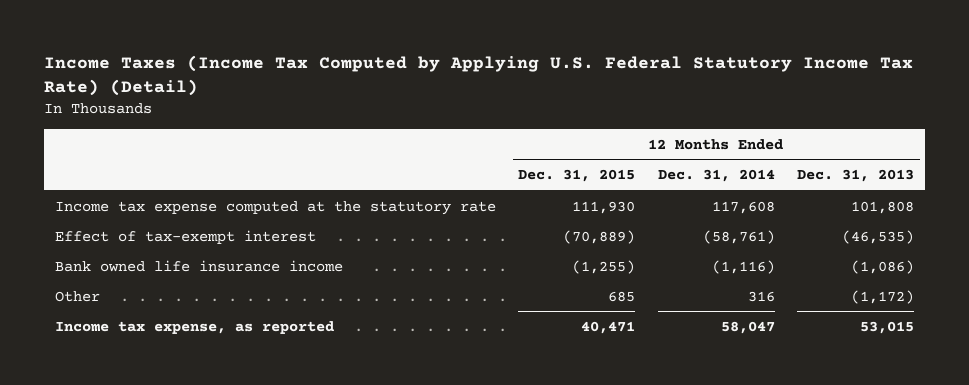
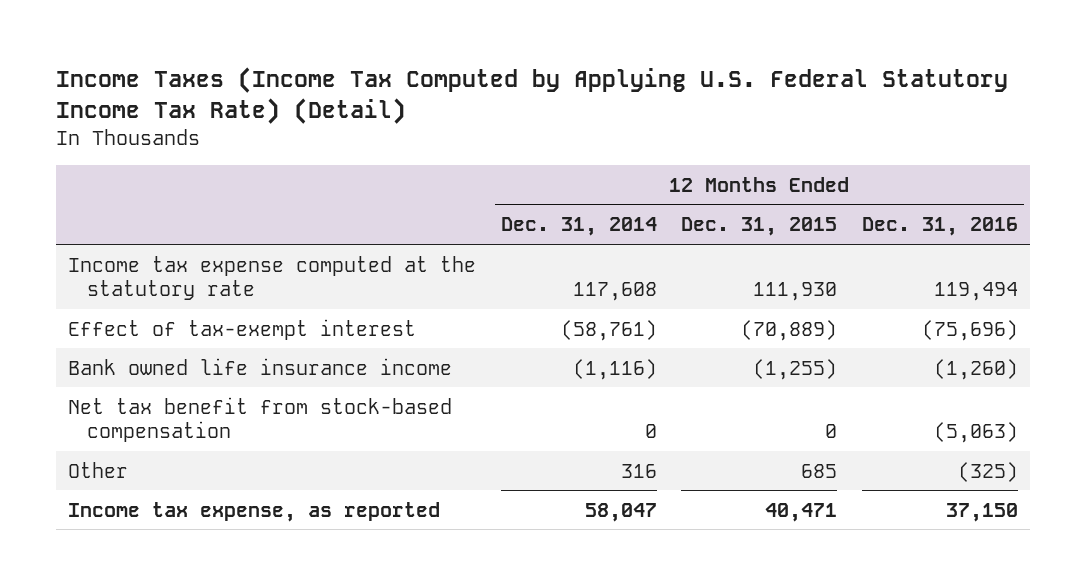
[797,168,915,182] Dec. 31, 2013 -> none
none -> [862,217,1019,237] Dec. 31, 2016
none -> [68,396,453,443] Net tax benefit from stock-based compensation

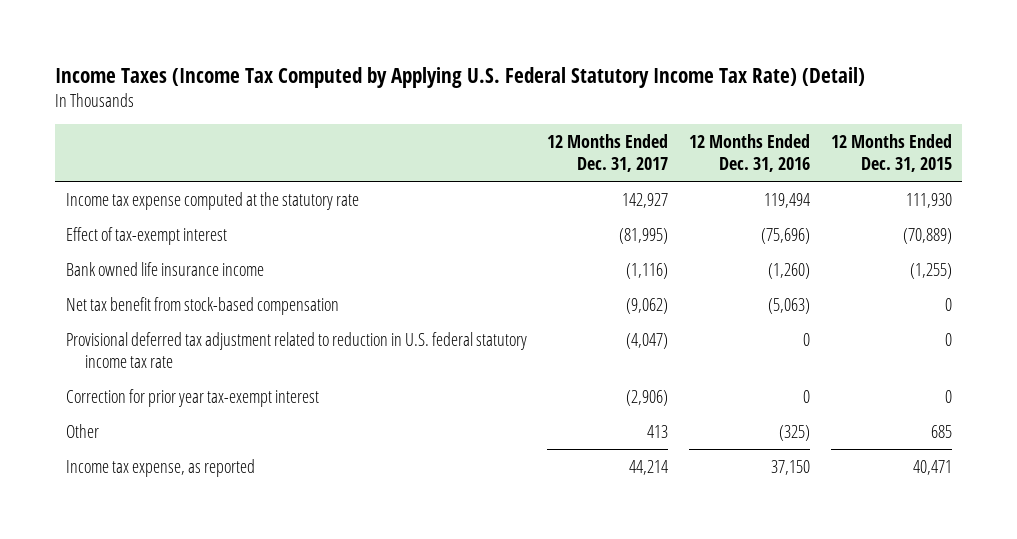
[500,217,657,237] Dec. 31, 2014 -> none
none -> [547,134,669,172] 12 Months Ended Dec. 31, 2017
none -> [65,331,527,368] Provisional deferred tax adjustment related to reduction in U.S. federal statutory income tax rate
none -> [65,388,319,407] Correction for prior year tax-exempt interest

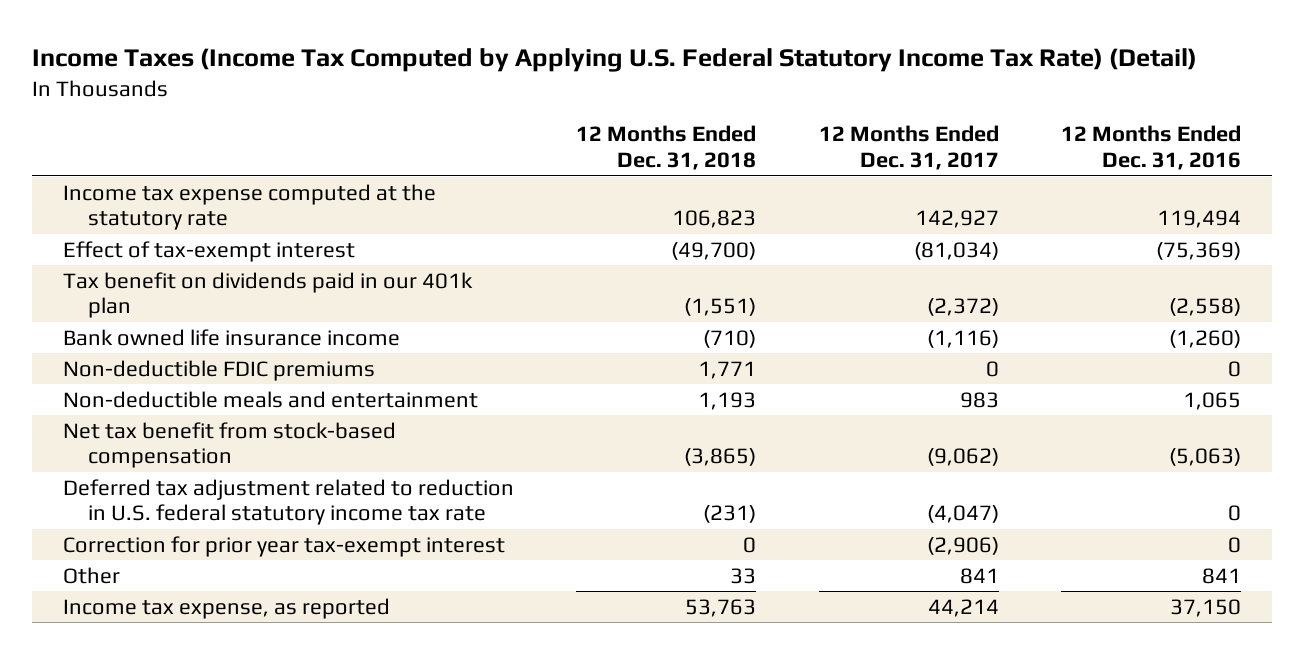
[830,134,952,172] 12 Months Ended Dec. 31, 2015 -> none
none -> [576,125,757,171] 12 Months Ended Dec. 31, 2018
[619,227,669,244] (81,995) -> [913,241,999,260] (81,034)
[761,227,811,244] (75,696) -> [1156,241,1242,260] (75,369)
none -> [63,271,474,319] Tax benefit on dividends paid in our 401k plan
none -> [63,359,376,381] Non-deductible FDIC premiums
none -> [63,390,479,408] Non-deductible meals and entertainment
[65,331,527,368] Provisional deferred tax adjustment related to reduction in U.S. federal statutory income tax rate -> [63,478,515,526] Deferred tax adjustment related to reduction in U.S. federal statutory income tax rate
[647,424,669,438] 413 -> [959,567,999,584] 841
[779,424,811,441] (325) -> [1202,567,1242,584] 841

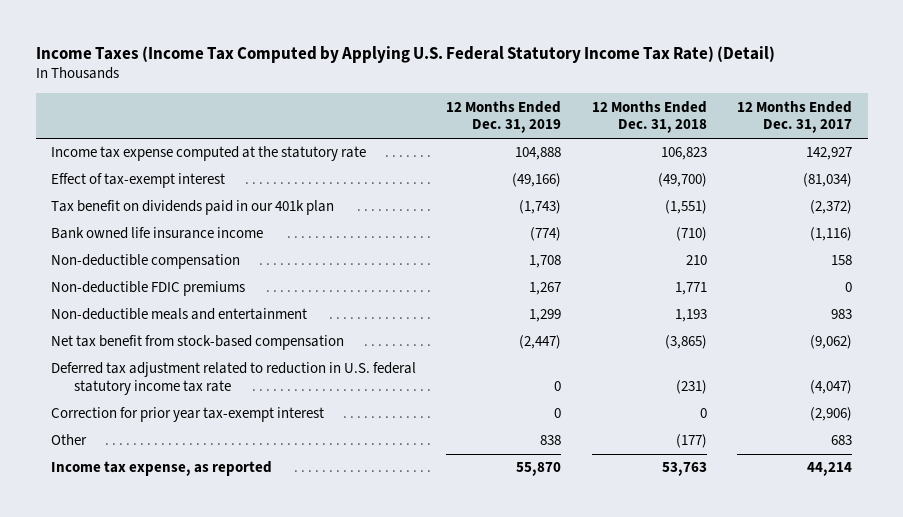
[1061,125,1242,171] 12 Months Ended Dec. 31, 2016 -> none
none -> [446,100,562,134] 12 Months Ended Dec. 31, 2019
none -> [50,254,240,270] Non-deductible compensation
[730,567,757,584] 33 -> [675,434,707,449] (177)
[959,567,999,584] 841 -> [831,435,853,446] 683

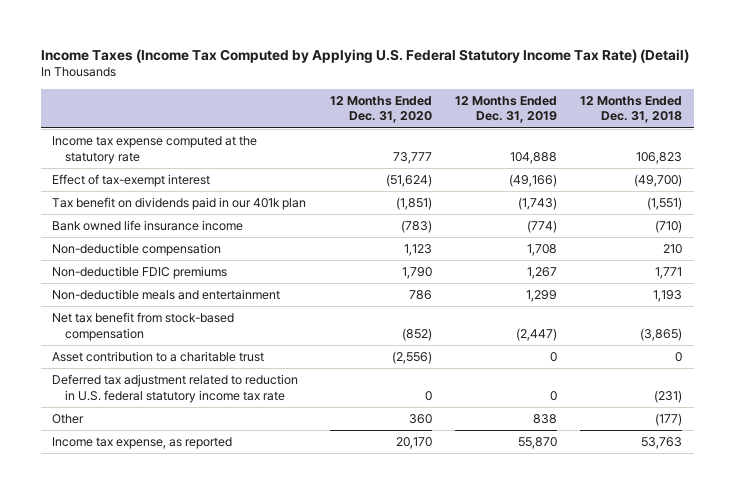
[737,100,853,134] 12 Months Ended Dec. 31, 2017 -> none
none -> [329,95,432,124] 12 Months Ended Dec. 31, 2020
none -> [52,351,265,363] Asset contribution to a charitable trust
[50,407,324,423] Correction for prior year tax-exempt interest -> none

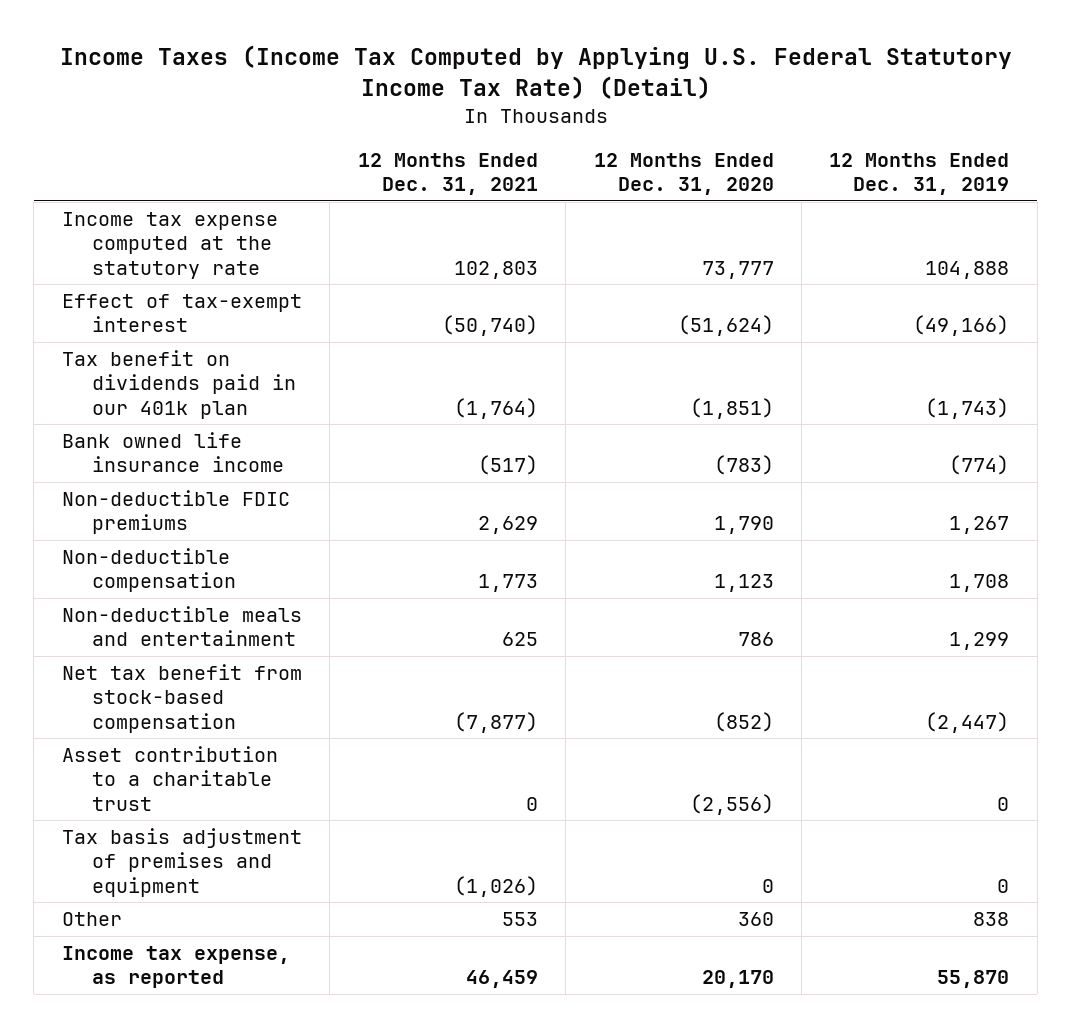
[580,95,683,124] 12 Months Ended Dec. 31, 2018 -> none
none -> [357,152,538,196] 12 Months Ended Dec. 31, 2021
[52,243,222,257] Non-deductible compensation -> [61,548,237,593] Non-deductible compensation
[52,374,299,403] Deferred tax adjustment related to reduction in U.S. federal statutory income tax rate -> none
none -> [61,828,302,897] Tax basis adjustment of premises and equipment

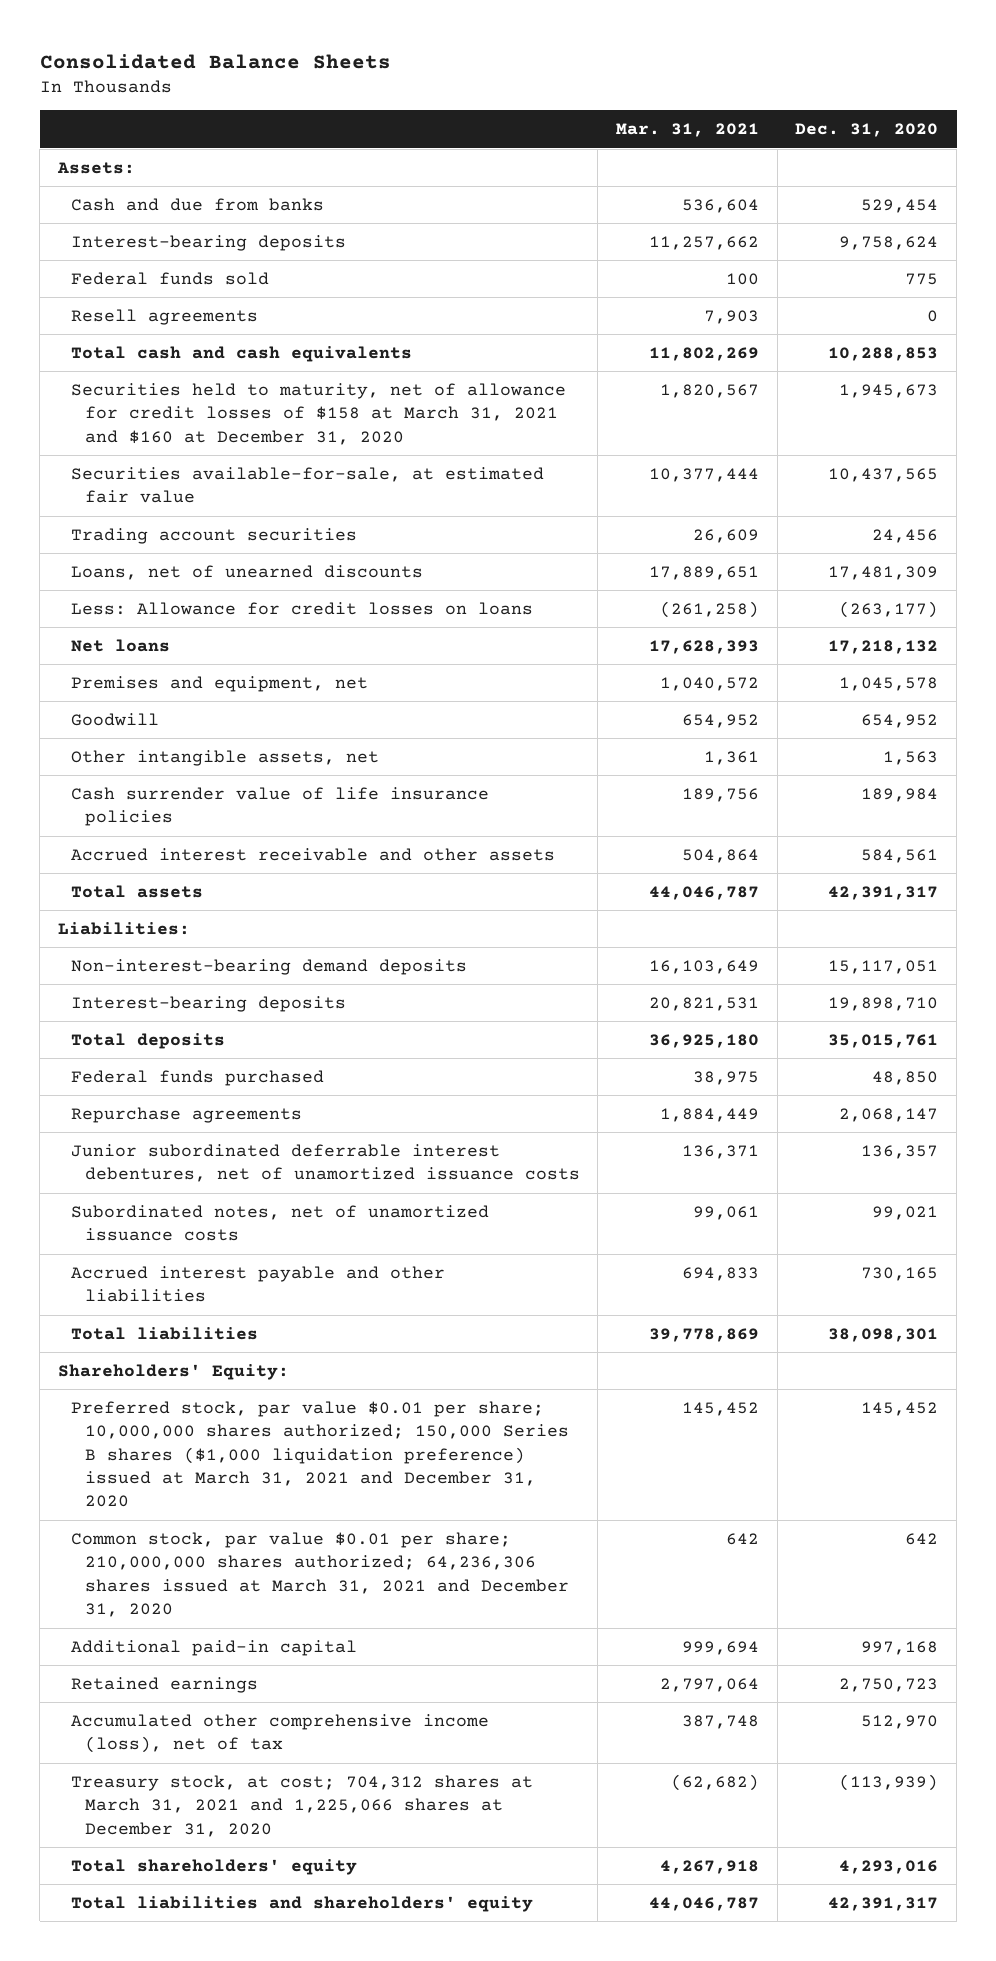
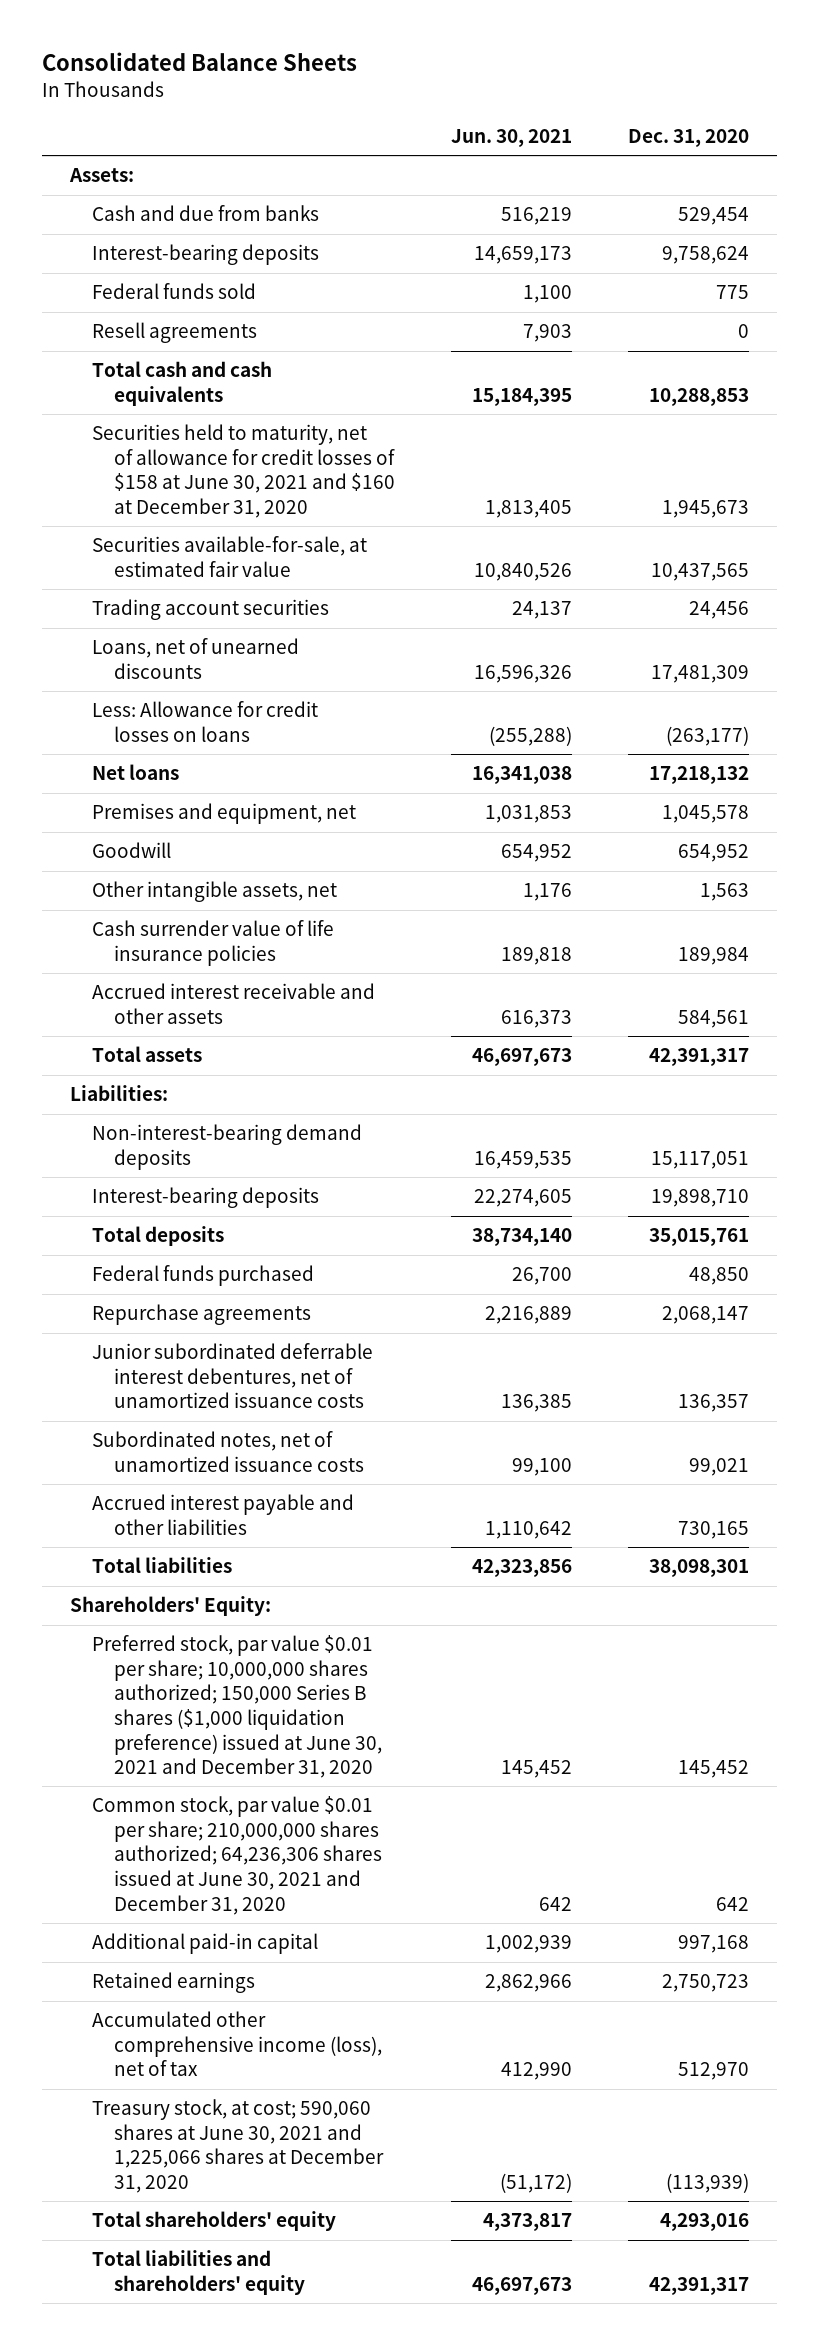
[616,123,760,138] Mar. 31, 2021 -> none
none -> [451,128,573,147] Jun. 30, 2021
[71,382,567,445] Securities held to maturity, net of allowance for credit losses of $158 at March 31, 2021 and $160 at December 31, 2020 -> [91,424,396,519] Securities held to maturity, net of allowance for credit losses of $158 at June 30, 2021 and $160 at December 31, 2020
[71,1400,569,1508] Preferred stock, par value $0.01 per share; 10,000,000 shares authorized; 150,000 Series B shares ($1,000 liquidation preference) issued at March 31, 2021 and December 31, 2020 -> [91,1635,383,1779] Preferred stock, par value $0.01 per share; 10,000,000 shares authorized; 150,000 Series B shares ($1,000 liquidation preference) issued at June 30, 2021 and December 31, 2020
[71,1531,569,1618] Common stock, par value $0.01 per share; 210,000,000 shares authorized; 64,236,306 shares issued at March 31, 2021 and December 31, 2020 -> [91,1796,383,1915] Common stock, par value $0.01 per share; 210,000,000 shares authorized; 64,236,306 shares issued at June 30, 2021 and December 31, 2020
[71,1774,534,1837] Treasury stock, at cost; 704,312 shares at March 31, 2021 and 1,225,066 shares at December 31, 2020 -> [91,2099,385,2194] Treasury stock, at cost; 590,060 shares at June 30, 2021 and 1,225,066 shares at December 31, 2020

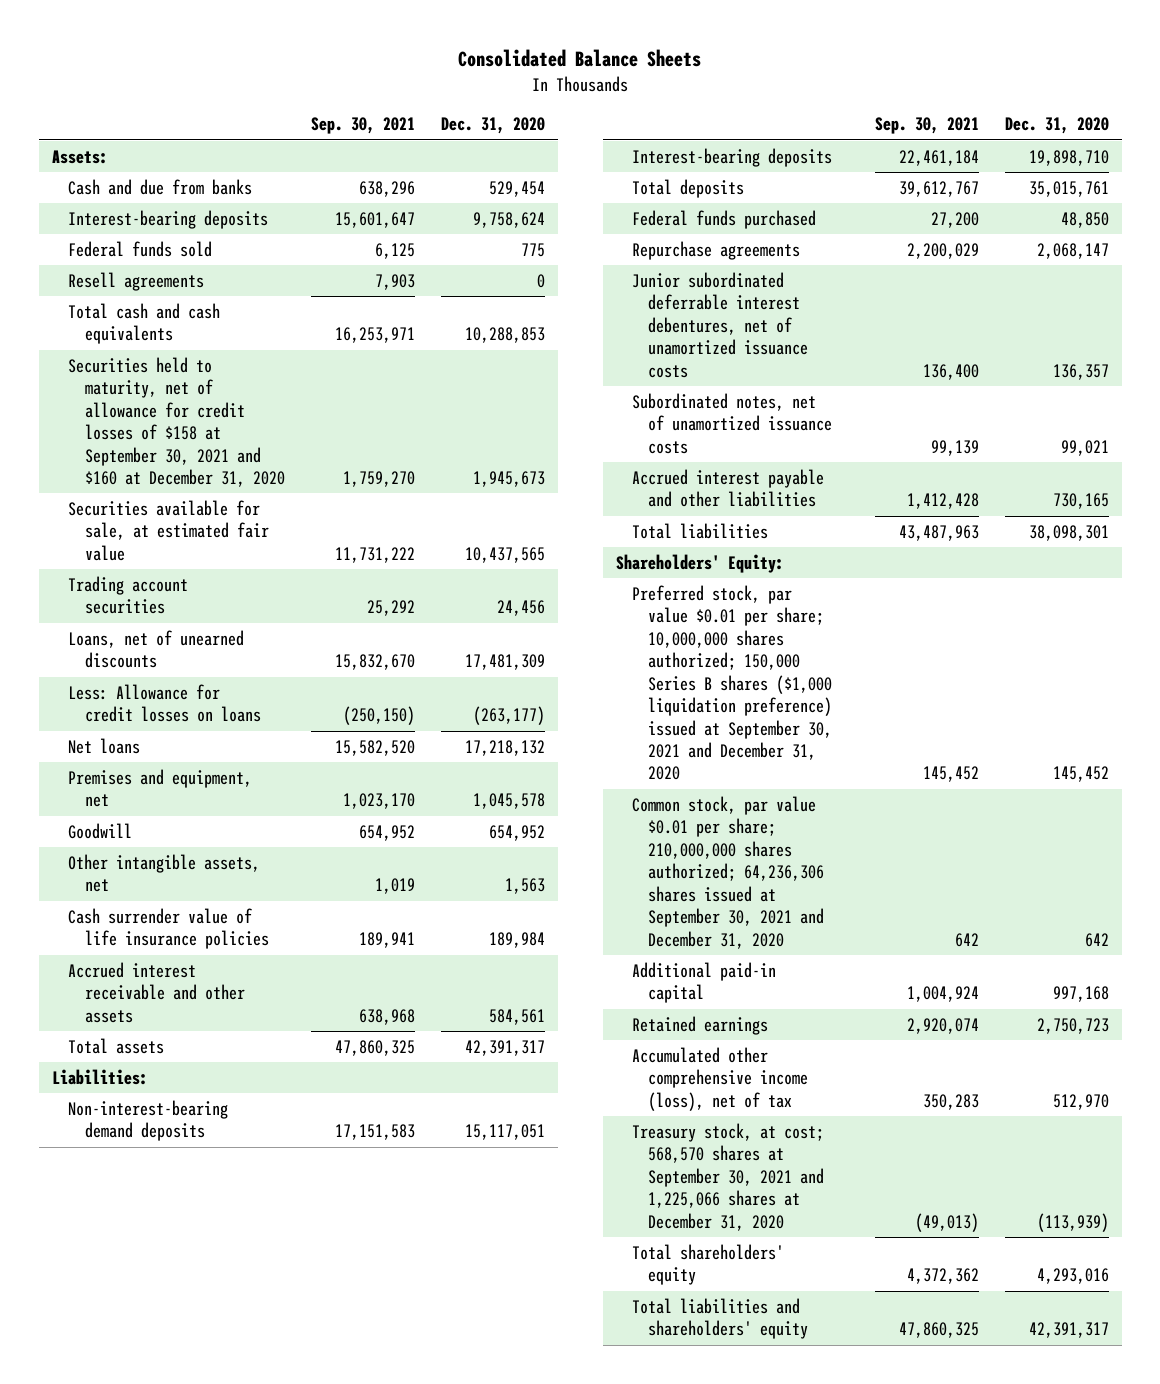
[451,128,573,147] Jun. 30, 2021 -> none
none -> [310,117,415,135] Sep. 30, 2021
[91,424,396,519] Securities held to maturity, net of allowance for credit losses of $158 at June 30, 2021 and $160 at December 31, 2020 -> [68,356,285,488] Securities held to maturity, net of allowance for credit losses of $158 at September 30, 2021 and $160 at December 31, 2020
[91,536,367,577] Securities available-for-sale, at estimated fair value -> [68,499,269,561] Securities available for sale, at estimated fair value
[91,1635,383,1779] Preferred stock, par value $0.01 per share; 10,000,000 shares authorized; 150,000 Series B shares ($1,000 liquidation preference) issued at June 30, 2021 and December 31, 2020 -> [632,584,833,781] Preferred stock, par value $0.01 per share; 10,000,000 shares authorized; 150,000 Series B shares ($1,000 liquidation preference) issued at September 30, 2021 and December 31, 2020
[91,1796,383,1915] Common stock, par value $0.01 per share; 210,000,000 shares authorized; 64,236,306 shares issued at June 30, 2021 and December 31, 2020 -> [632,795,825,949] Common stock, par value $0.01 per share; 210,000,000 shares authorized; 64,236,306 shares issued at September 30, 2021 and December 31, 2020
[91,2099,385,2194] Treasury stock, at cost; 590,060 shares at June 30, 2021 and 1,225,066 shares at December 31, 2020 -> [632,1122,825,1231] Treasury stock, at cost; 568,570 shares at September 30, 2021 and 1,225,066 shares at December 31, 2020

